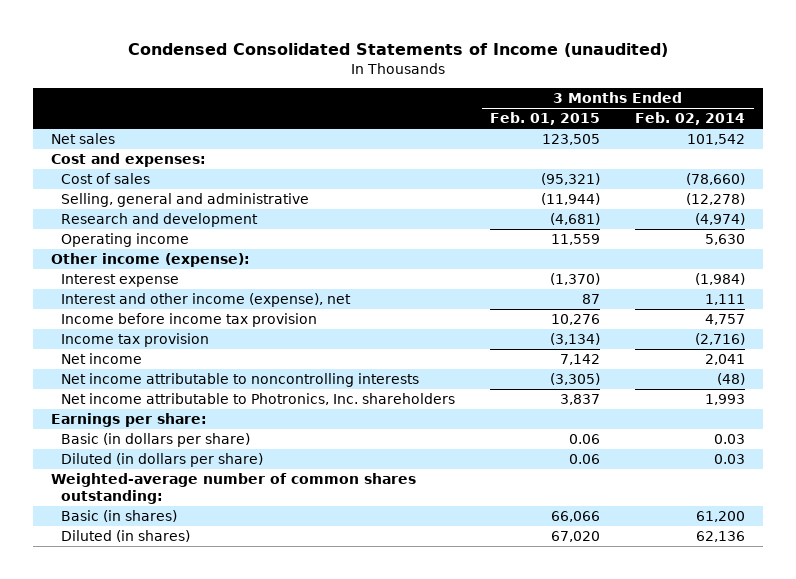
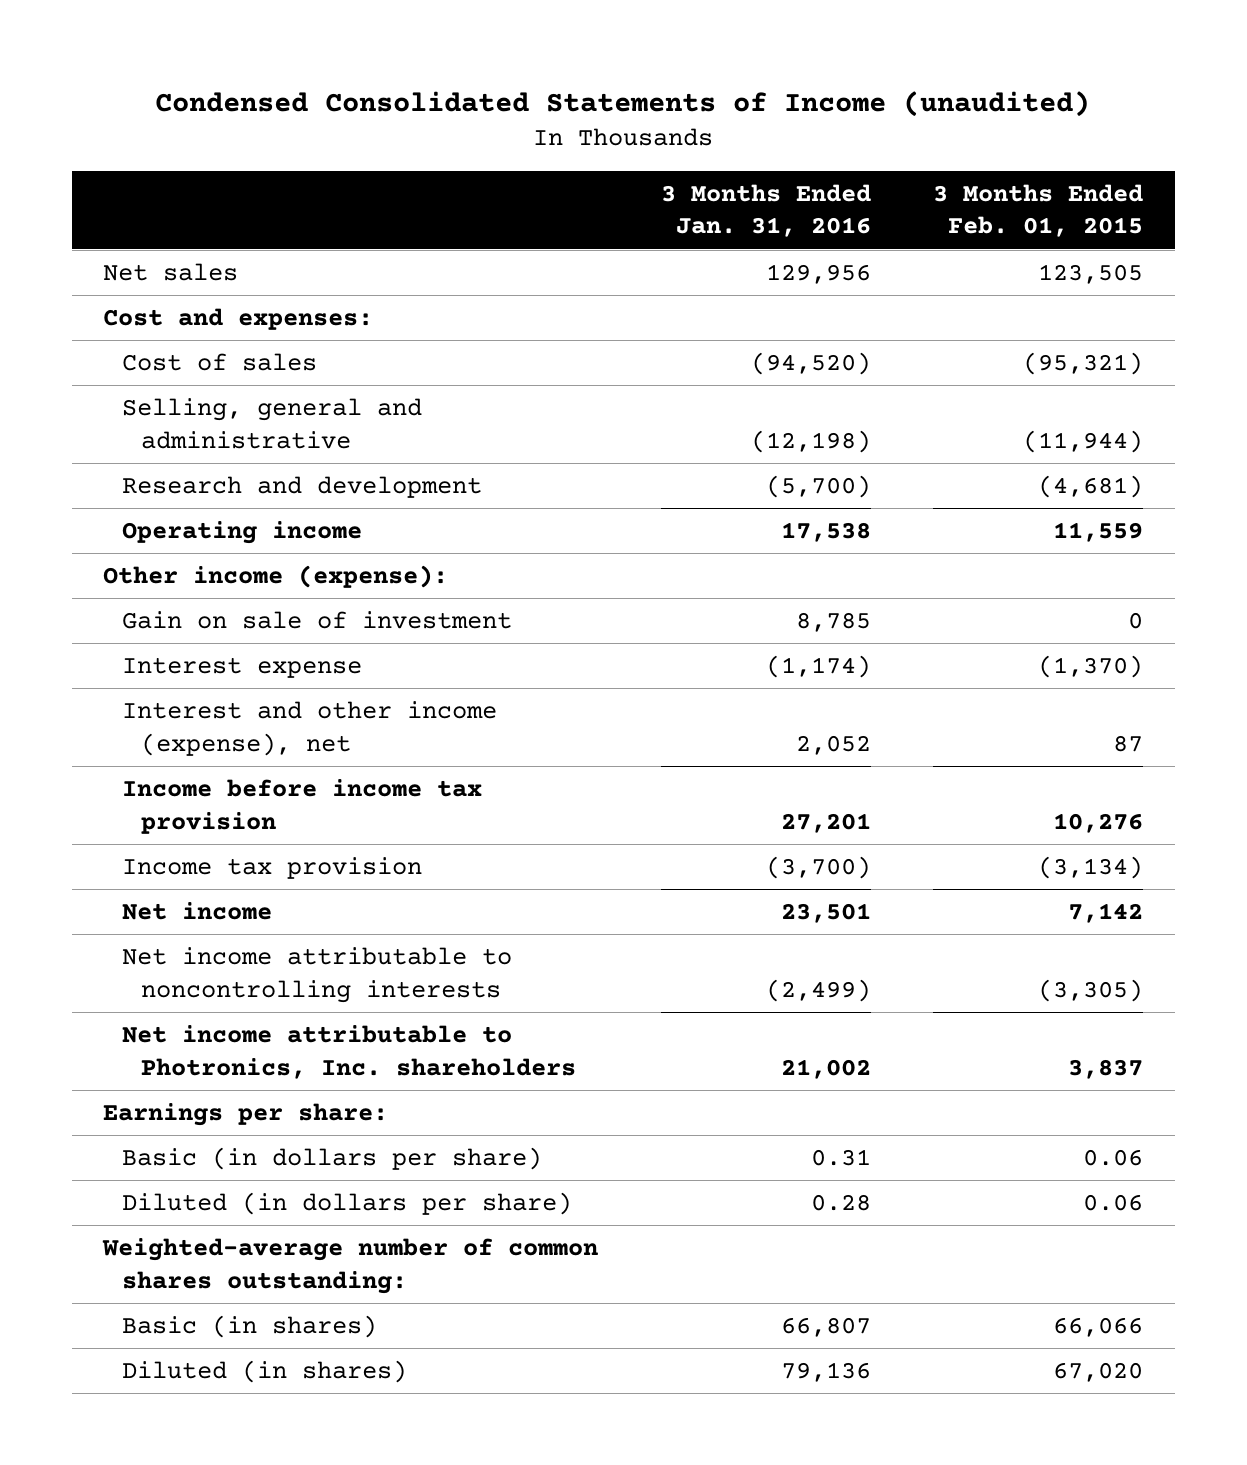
[635,112,746,126] Feb. 02, 2014 -> none
none -> [660,183,871,238] 3 Months Ended Jan. 31, 2016
none -> [122,610,513,629] Gain on sale of investment

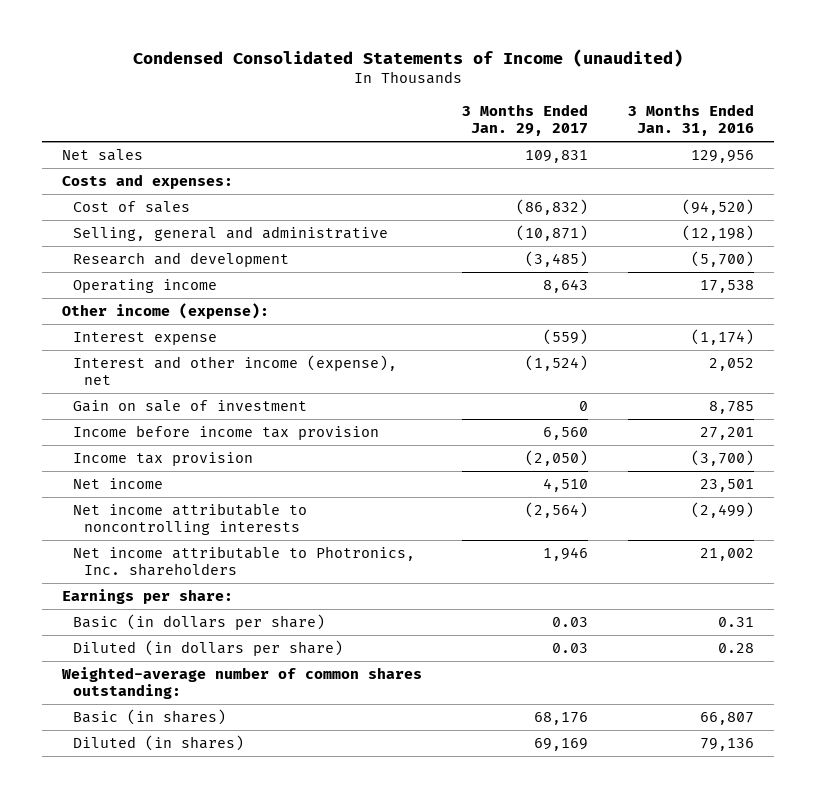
[933,183,1144,238] 3 Months Ended Feb. 01, 2015 -> none
none -> [461,103,588,136] 3 Months Ended Jan. 29, 2017
[103,307,374,330] Cost and expenses: -> [61,174,233,190] Costs and expenses:
[122,610,513,629] Gain on sale of investment -> [73,400,308,413] Gain on sale of investment

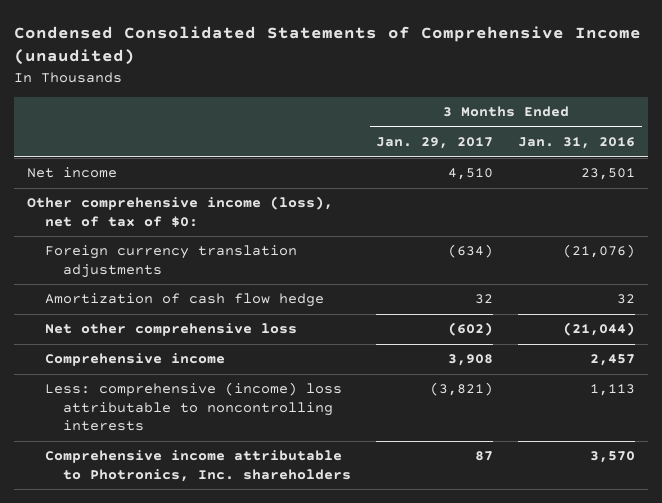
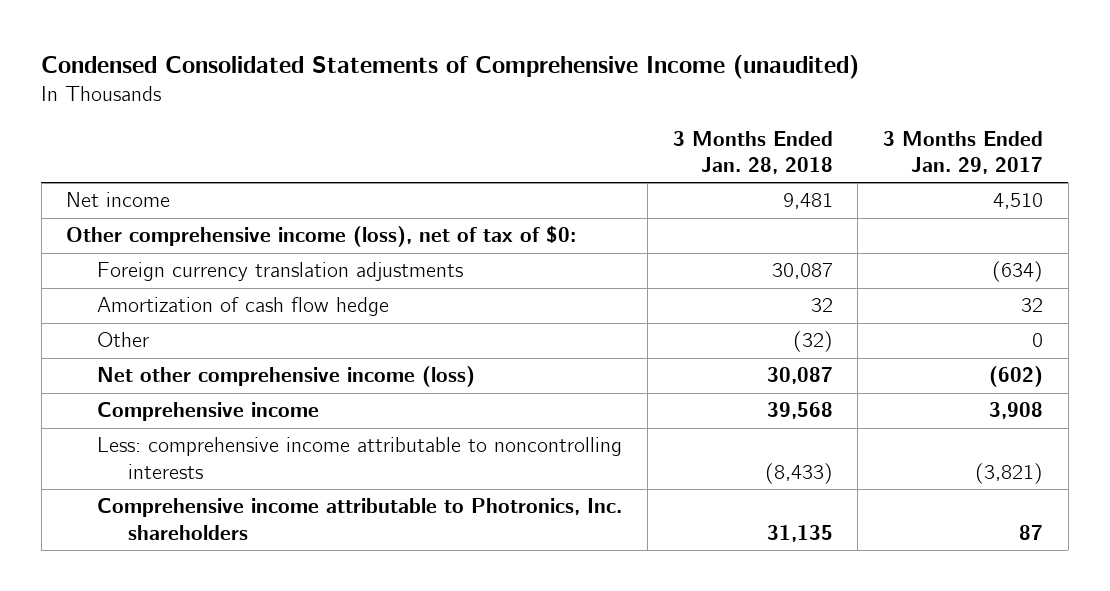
[518,137,636,150] Jan. 31, 2016 -> none
none -> [672,130,833,174] 3 Months Ended Jan. 28, 2018
none -> [97,332,150,348] Other
[44,323,297,337] Net other comprehensive loss -> [97,366,476,388] Net other comprehensive income (loss)
[44,382,342,432] Less: comprehensive (income) loss attributable to noncontrolling interests -> [97,437,623,479] Less: comprehensive income attributable to noncontrolling interests

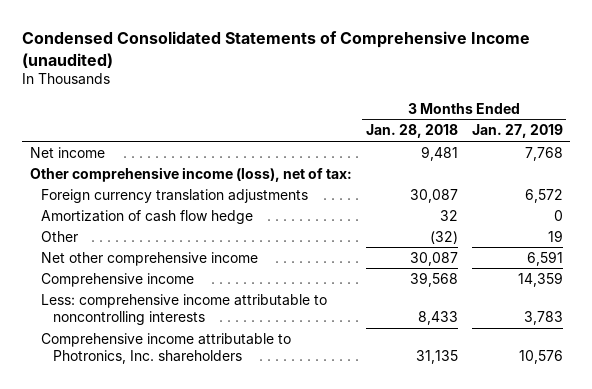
[883,130,1044,174] 3 Months Ended Jan. 29, 2017 -> none
none -> [471,124,563,139] Jan. 27, 2019
[66,226,577,248] Other comprehensive income (loss), net of tax of $0: -> [29,166,352,182] Other comprehensive income (loss), net of tax:
[97,366,476,388] Net other comprehensive income (loss) -> [41,251,259,266] Net other comprehensive income
[764,462,833,484] (8,433) -> [417,311,458,326] 8,433

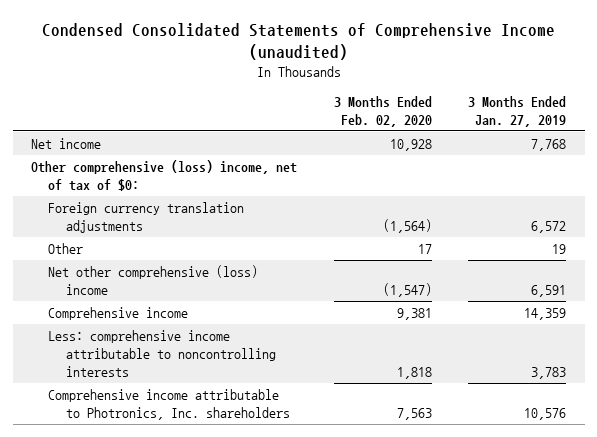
[365,124,458,139] Jan. 28, 2018 -> none
none -> [333,96,432,127] 3 Months Ended Feb. 02, 2020
[29,166,352,182] Other comprehensive income (loss), net of tax: -> [30,159,297,191] Other comprehensive (loss) income, net of tax of $0:
[41,209,254,224] Amortization of cash flow hedge -> none
[41,251,259,266] Net other comprehensive income -> [48,264,259,295] Net other comprehensive (loss) income

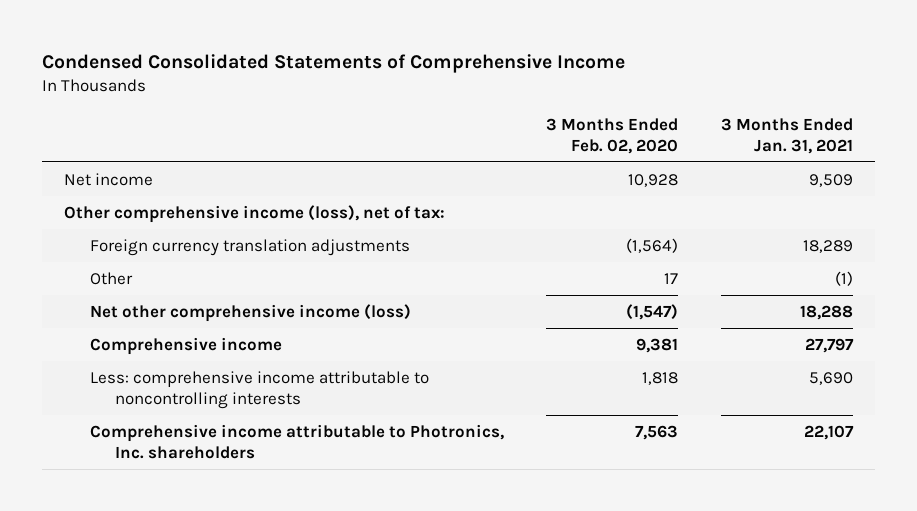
[41,22,555,60] Condensed Consolidated Statements of Comprehensive Income (unaudited) -> [42,54,626,74] Condensed Consolidated Statements of Comprehensive Income
[468,96,567,127] 3 Months Ended Jan. 27, 2019 -> none
none -> [721,117,854,154] 3 Months Ended Jan. 31, 2021
[30,159,297,191] Other comprehensive (loss) income, net of tax of $0: -> [63,204,445,223] Other comprehensive income (loss), net of tax:
[48,264,259,295] Net other comprehensive (loss) income -> [89,303,411,322] Net other comprehensive income (loss)

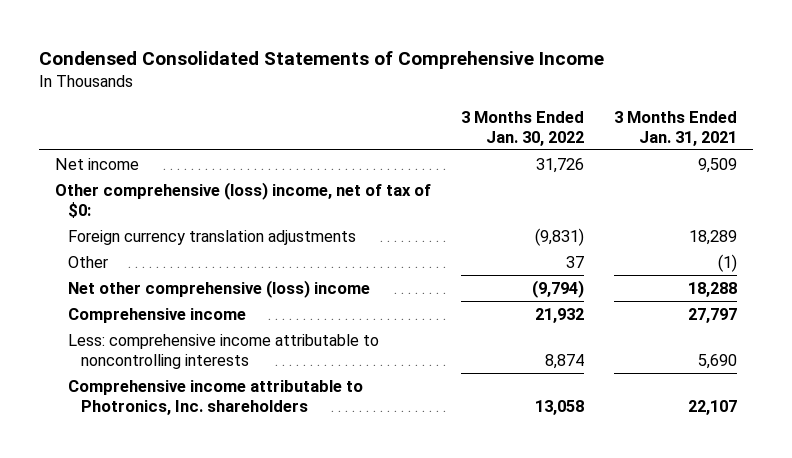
[546,117,679,154] 3 Months Ended Feb. 02, 2020 -> none
none -> [460,111,584,146] 3 Months Ended Jan. 30, 2022
[63,204,445,223] Other comprehensive income (loss), net of tax: -> [54,182,431,218] Other comprehensive (loss) income, net of tax of $0:
[89,303,411,322] Net other comprehensive income (loss) -> [67,280,370,299] Net other comprehensive (loss) income

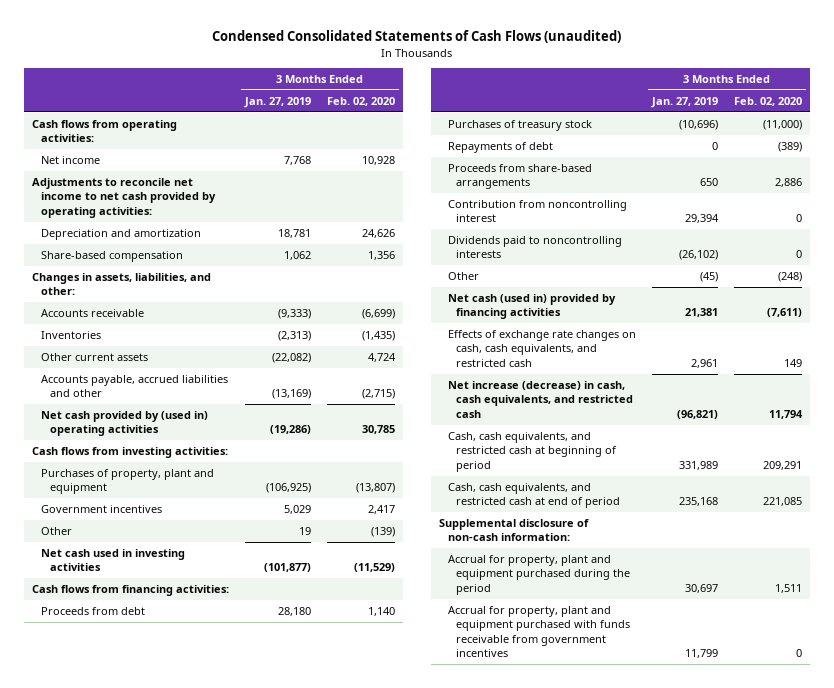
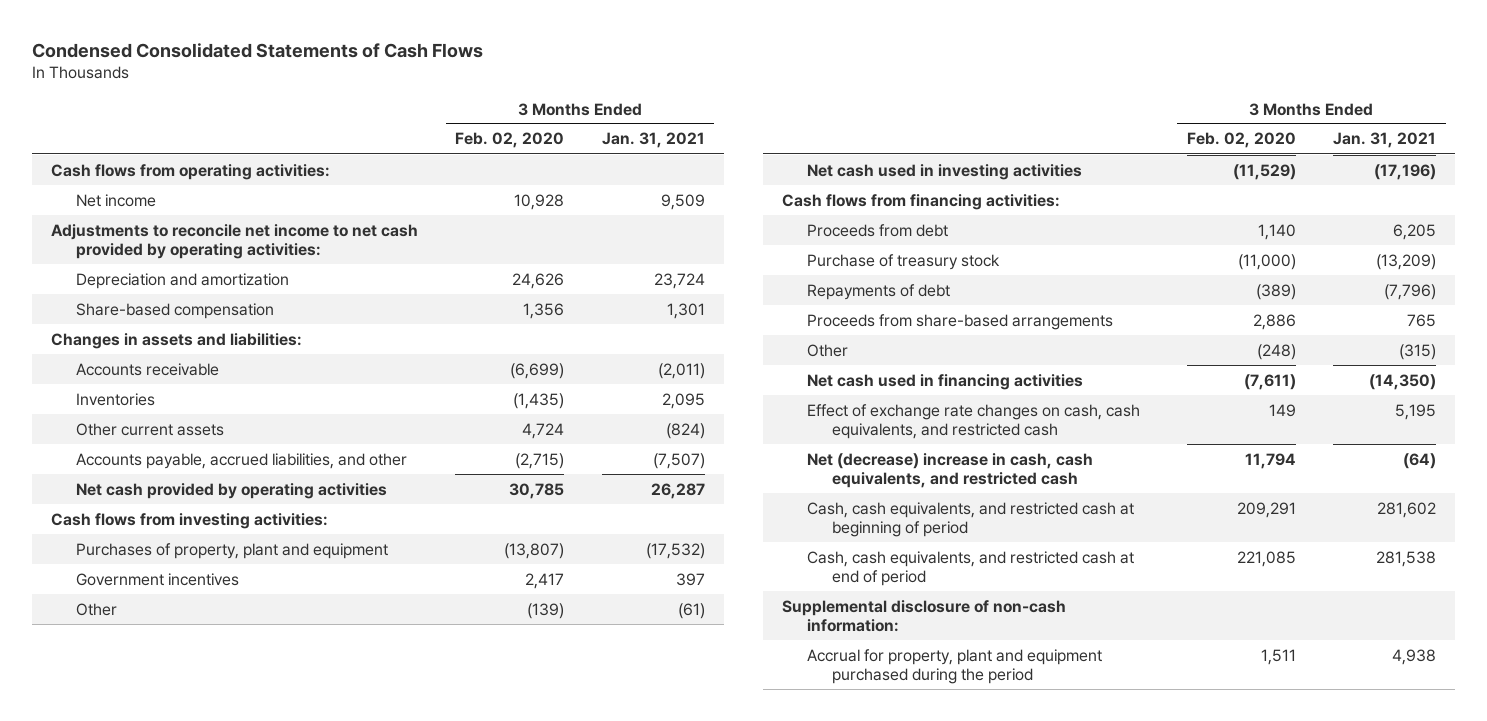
[211,30,621,44] Condensed Consolidated Statements of Cash Flows (unaudited) -> [31,42,483,58] Condensed Consolidated Statements of Cash Flows
[243,96,311,108] Jan. 27, 2019 -> none
none -> [601,132,705,149] Jan. 31, 2021
[32,273,212,296] Changes in assets, liabilities, and other: -> [50,332,302,349] Changes in assets and liabilities:
[40,375,228,398] Accounts payable, accrued liabilities and other -> [75,452,407,469] Accounts payable, accrued liabilities, and other
[40,411,208,437] Net cash provided by (used in) operating activities -> [75,482,387,499] Net cash provided by operating activities
[447,120,592,132] Purchases of treasury stock -> [806,253,1000,270] Purchase of treasury stock
[447,200,627,223] Contribution from noncontrolling interest -> none
[447,236,622,259] Dividends paid to noncontrolling interests -> none
[447,294,616,320] Net cash (used in) provided by financing activities -> [806,373,1083,390] Net cash used in financing activities
[447,330,636,367] Effects of exchange rate changes on cash, cash equivalents, and restricted cash -> [806,403,1140,439] Effect of exchange rate changes on cash, cash equivalents, and restricted cash
[447,381,634,418] Net increase (decrease) in cash, cash equivalents, and restricted cash -> [806,452,1093,488] Net (decrease) increase in cash, cash equivalents, and restricted cash
[447,606,631,658] Accrual for property, plant and equipment purchased with funds receivable from government incentives -> none

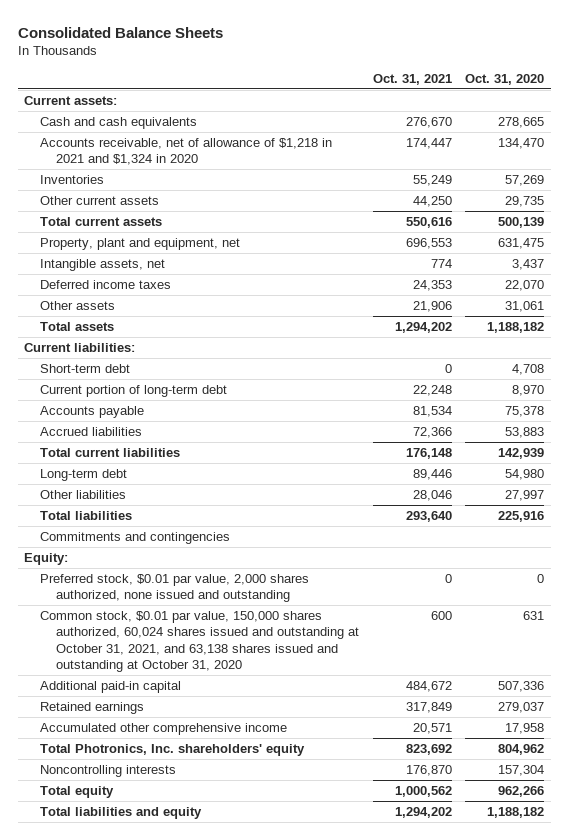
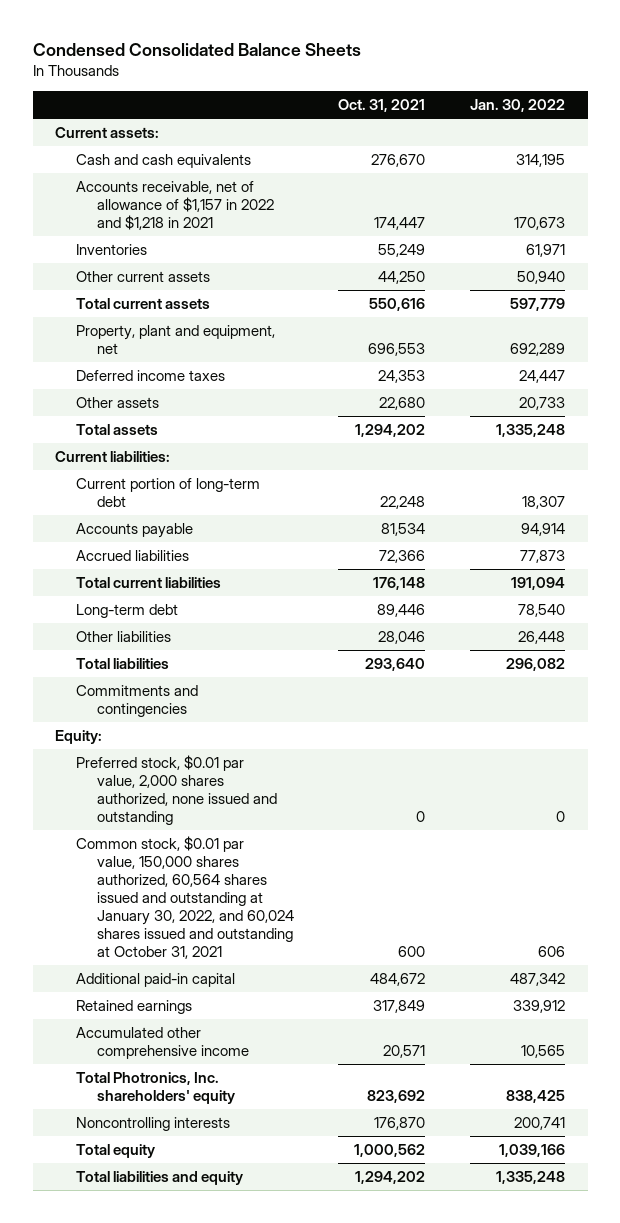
[17,26,223,38] Consolidated Balance Sheets -> [32,42,361,56] Condensed Consolidated Balance Sheets
[465,73,545,85] Oct. 31, 2020 -> none
none -> [470,99,566,113] Jan. 30, 2022
[40,137,333,166] Accounts receivable, net of allowance of $1,218 in 2021 and $1,324 in 2020 -> [75,180,274,230] Accounts receivable, net of allowance of $1,157 in 2022 and $1,218 in 2021
[40,258,166,271] Intangible assets, net -> none
[412,300,452,312] 21,906 -> [379,396,426,410] 22,680
[40,363,131,373] Short-term debt -> none
[40,610,360,673] Common stock, $0.01 par value, 150,000 shares authorized, 60,024 shares issued and outstanding at October 31, 2021, and 63,138 shares issued and outstanding at October 31, 2020 -> [75,835,294,959] Common stock, $0.01 par value, 150,000 shares authorized, 60,564 shares issued and outstanding at January 30, 2022, and 60,024 shares issued and outstanding at October 31, 2021

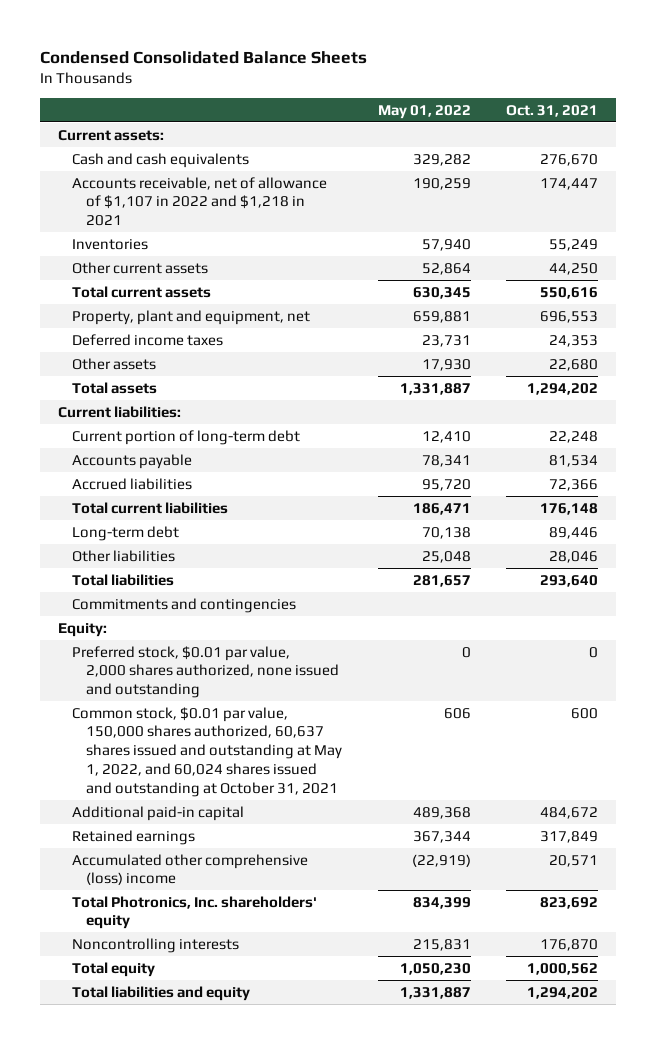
[470,99,566,113] Jan. 30, 2022 -> none
none -> [377,104,471,119] May 01, 2022
[75,180,274,230] Accounts receivable, net of allowance of $1,157 in 2022 and $1,218 in 2021 -> [72,176,328,227] Accounts receivable, net of allowance of $1,107 in 2022 and $1,218 in 2021
[75,835,294,959] Common stock, $0.01 par value, 150,000 shares authorized, 60,564 shares issued and outstanding at January 30, 2022, and 60,024 shares issued and outstanding at October 31, 2021 -> [72,706,343,797] Common stock, $0.01 par value, 150,000 shares authorized, 60,637 shares issued and outstanding at May 1, 2022, and 60,024 shares issued and outstanding at October 31, 2021
[75,1026,249,1059] Accumulated other comprehensive income -> [72,853,309,886] Accumulated other comprehensive (loss) income

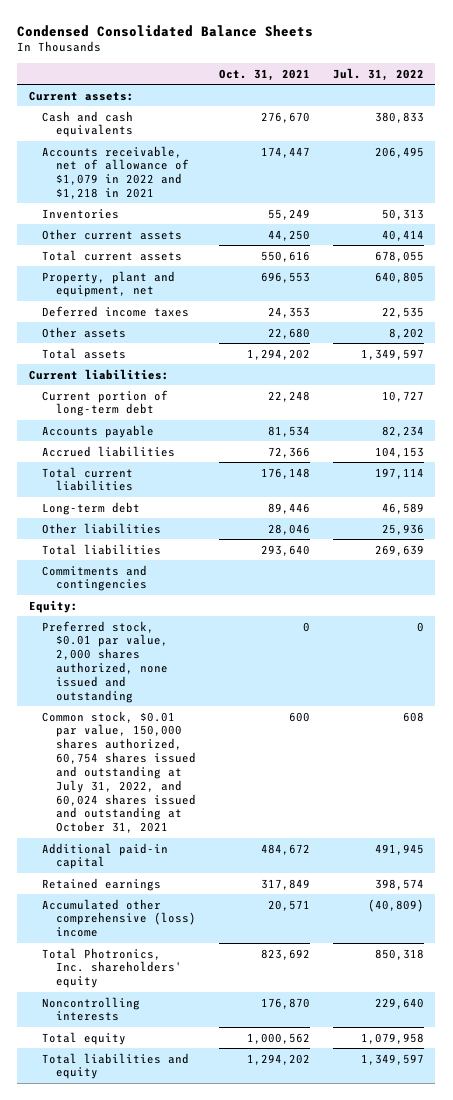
[377,104,471,119] May 01, 2022 -> none
none -> [332,67,424,81] Jul. 31, 2022
[72,176,328,227] Accounts receivable, net of allowance of $1,107 in 2022 and $1,218 in 2021 -> [42,145,189,200] Accounts receivable, net of allowance of $1,079 in 2022 and $1,218 in 2021
[72,706,343,797] Common stock, $0.01 par value, 150,000 shares authorized, 60,637 shares issued and outstanding at May 1, 2022, and 60,024 shares issued and outstanding at October 31, 2021 -> [42,710,196,834] Common stock, $0.01 par value, 150,000 shares authorized, 60,754 shares issued and outstanding at July 31, 2022, and 60,024 shares issued and outstanding at October 31, 2021

